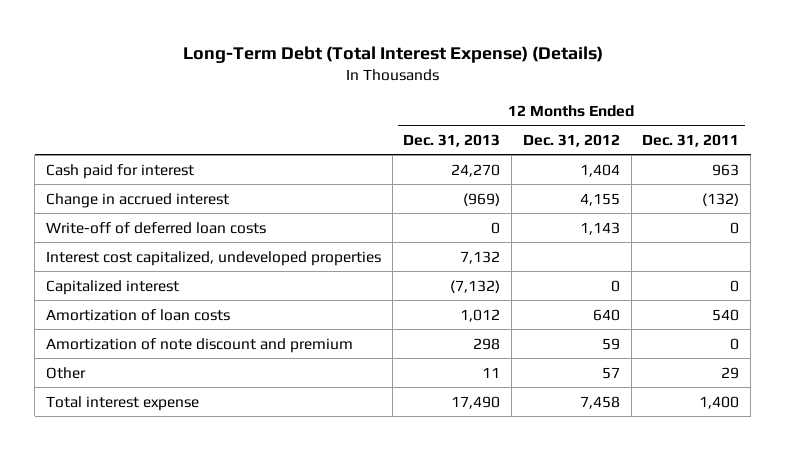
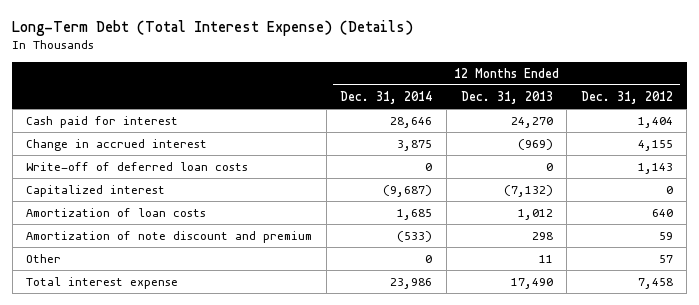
[642,133,740,147] Dec. 31, 2011 -> none
none -> [340,90,433,104] Dec. 31, 2014
[45,250,381,266] Interest cost capitalized, undeveloped properties -> none

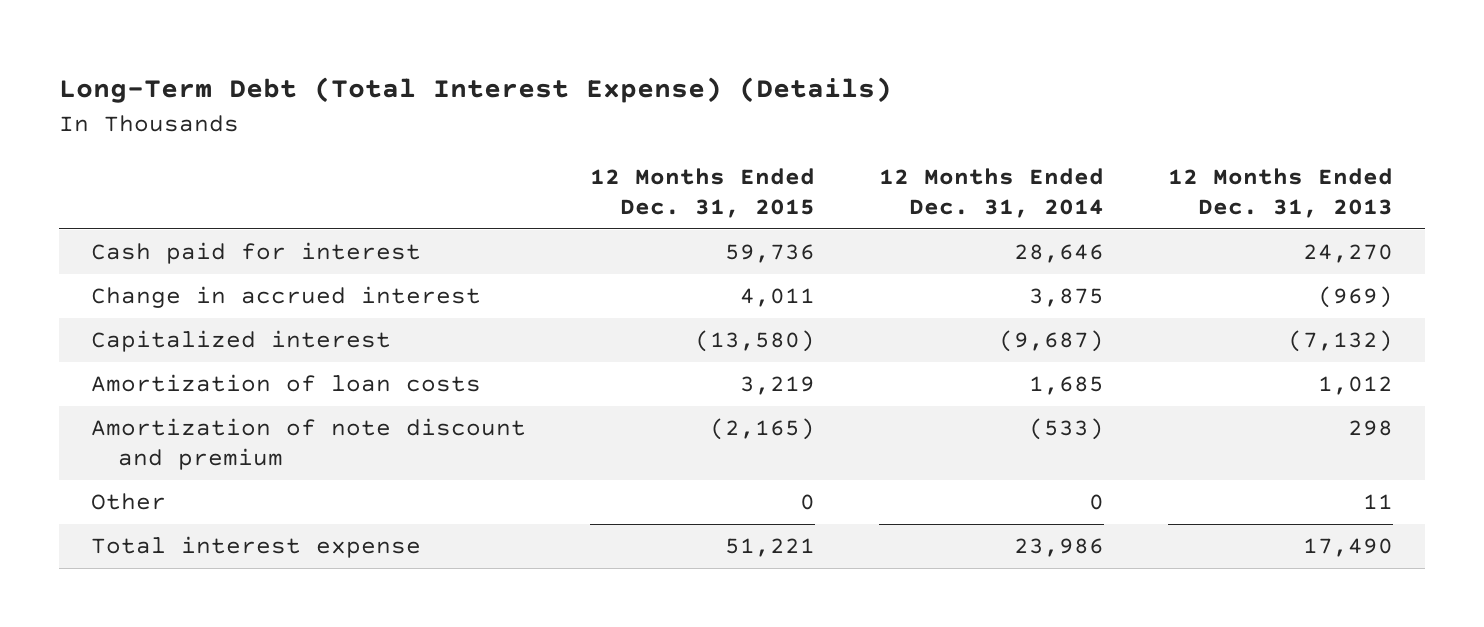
[580,90,673,104] Dec. 31, 2012 -> none
none -> [589,168,815,219] 12 Months Ended Dec. 31, 2015
[26,162,249,172] Write-off of deferred loan costs -> none

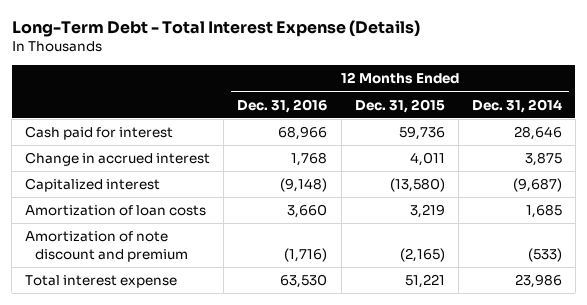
[59,77,893,104] Long-Term Debt (Total Interest Expense) (Details) -> [11,19,420,37] Long-Term Debt - Total Interest Expense (Details)
[1167,168,1393,219] 12 Months Ended Dec. 31, 2013 -> none
none -> [237,98,328,113] Dec. 31, 2016
[91,493,167,511] Other -> none

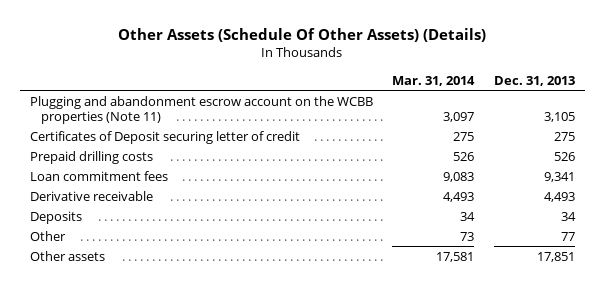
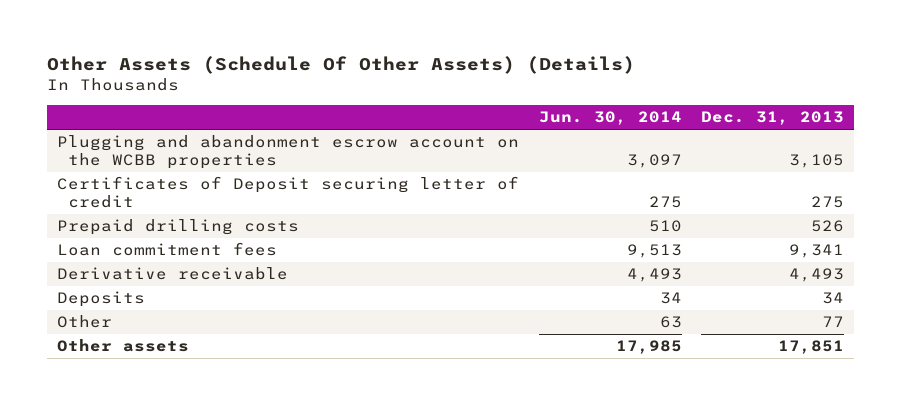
[392,75,476,86] Mar. 31, 2014 -> none
none -> [538,111,682,126] Jun. 30, 2014
[29,95,373,124] Plugging and abandonment escrow account on the WCBB properties (Note 11) -> [56,135,519,170] Plugging and abandonment escrow account on the WCBB properties

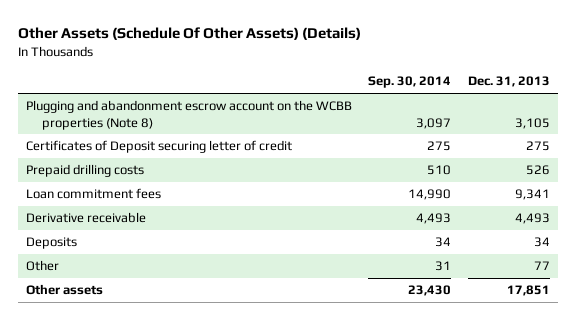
[538,111,682,126] Jun. 30, 2014 -> none
none -> [368,76,452,89] Sep. 30, 2014
[56,135,519,170] Plugging and abandonment escrow account on the WCBB properties -> [25,100,352,130] Plugging and abandonment escrow account on the WCBB properties (Note 8)

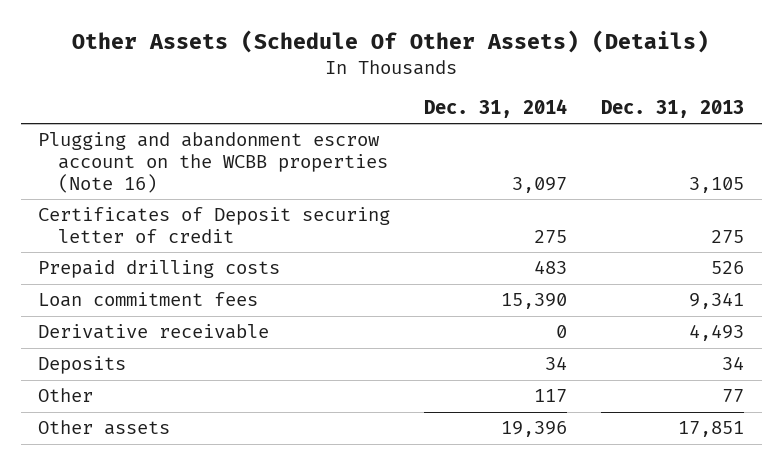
[368,76,452,89] Sep. 30, 2014 -> none
none -> [424,99,568,119] Dec. 31, 2014
[25,100,352,130] Plugging and abandonment escrow account on the WCBB properties (Note 8) -> [37,132,388,193] Plugging and abandonment escrow account on the WCBB properties (Note 16)

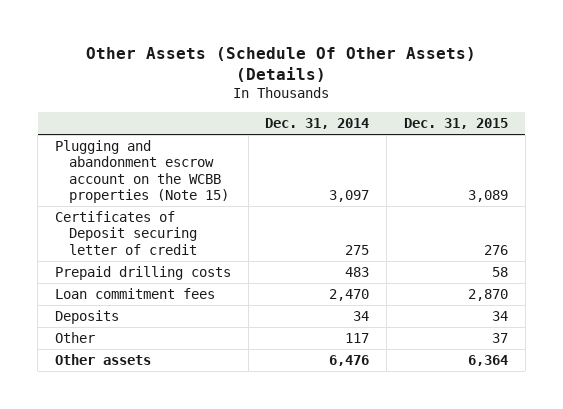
[601,100,745,119] Dec. 31, 2013 -> none
none -> [403,118,508,130] Dec. 31, 2015
[37,132,388,193] Plugging and abandonment escrow account on the WCBB properties (Note 16) -> [54,140,230,203] Plugging and abandonment escrow account on the WCBB properties (Note 15)
[37,324,269,340] Derivative receivable -> none
[501,293,568,310] 15,390 -> [329,289,370,302] 2,470
[501,421,568,438] 19,396 -> [329,355,370,367] 6,476

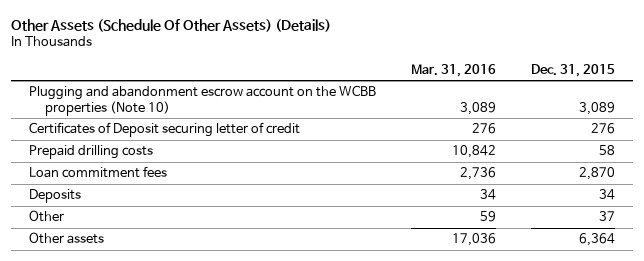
[265,118,370,130] Dec. 31, 2014 -> none
none -> [410,63,496,77] Mar. 31, 2016
[54,140,230,203] Plugging and abandonment escrow account on the WCBB properties (Note 15) -> [28,85,376,116] Plugging and abandonment escrow account on the WCBB properties (Note 10)

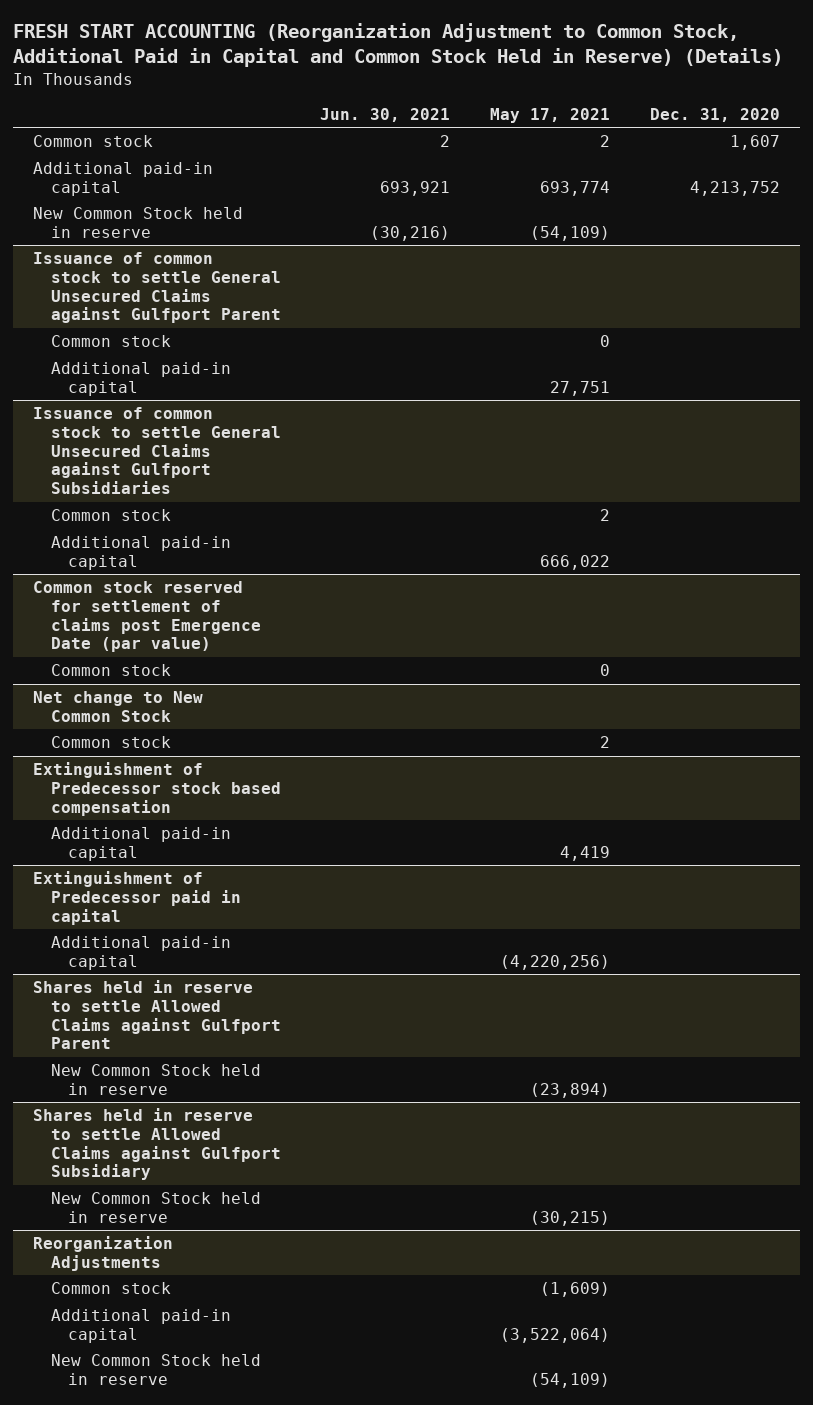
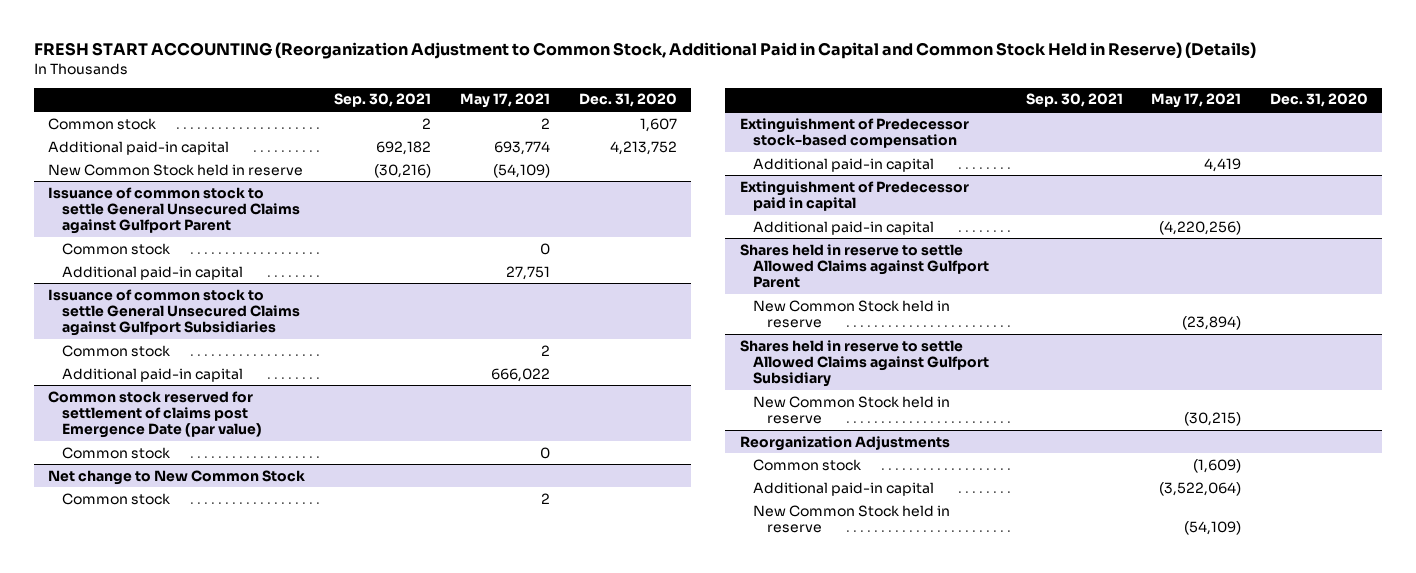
[320,107,451,122] Jun. 30, 2021 -> none
none -> [334,93,432,108] Sep. 30, 2021
[33,762,281,816] Extinguishment of Predecessor stock based compensation -> [739,117,969,148] Extinguishment of Predecessor stock-based compensation

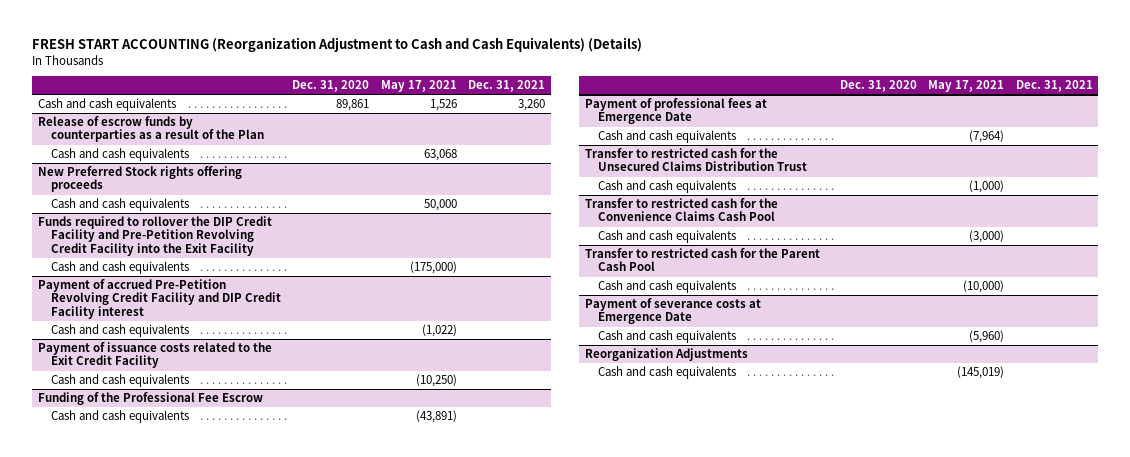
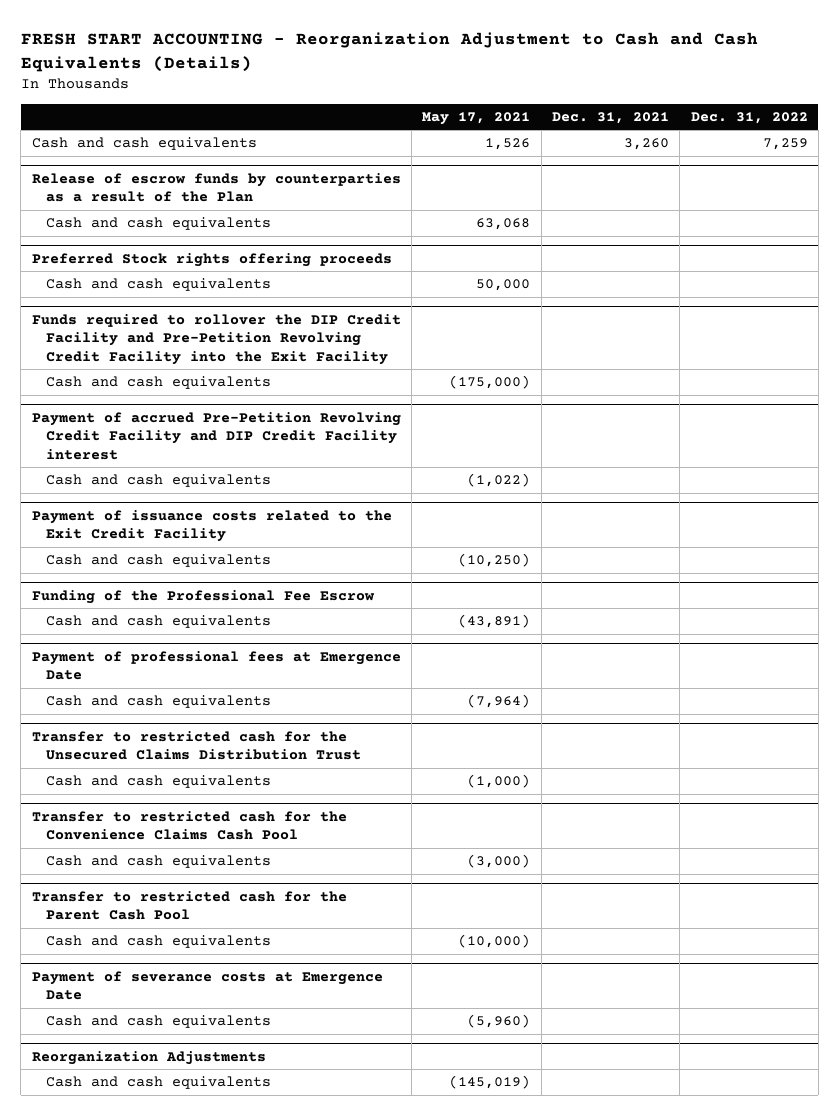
[32,37,643,53] FRESH START ACCOUNTING (Reorganization Adjustment to Cash and Cash Equivalents) (Details) -> [20,32,758,72] FRESH START ACCOUNTING - Reorganization Adjustment to Cash and Cash Equivalents (Details)
[292,80,370,93] Dec. 31, 2020 -> none
none -> [690,111,808,124] Dec. 31, 2022
[37,166,242,193] New Preferred Stock rights offering proceeds -> [31,252,392,267] Preferred Stock rights offering proceeds

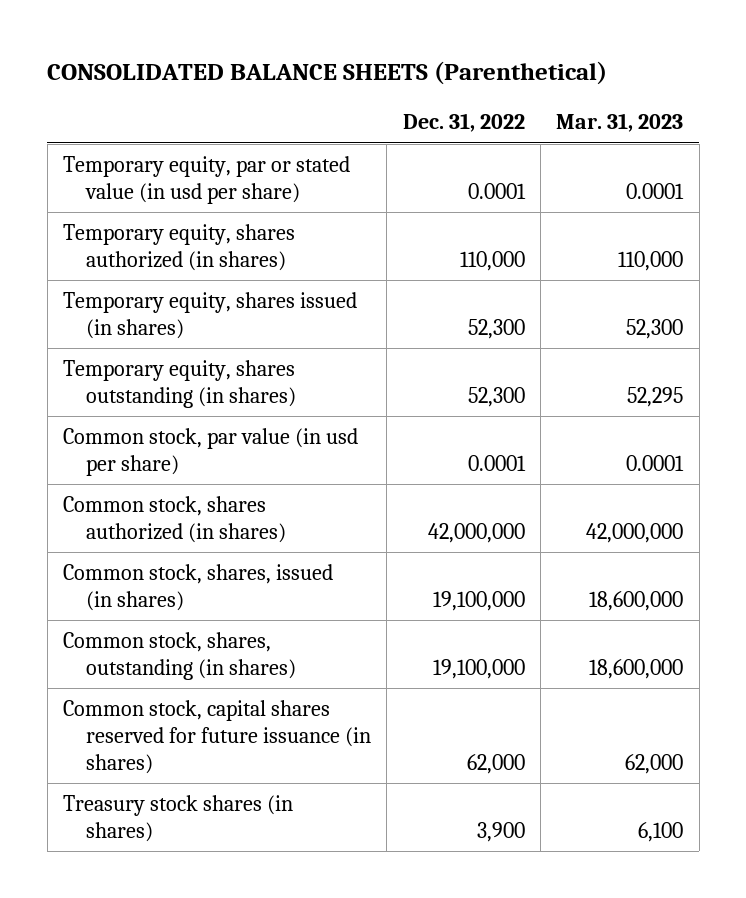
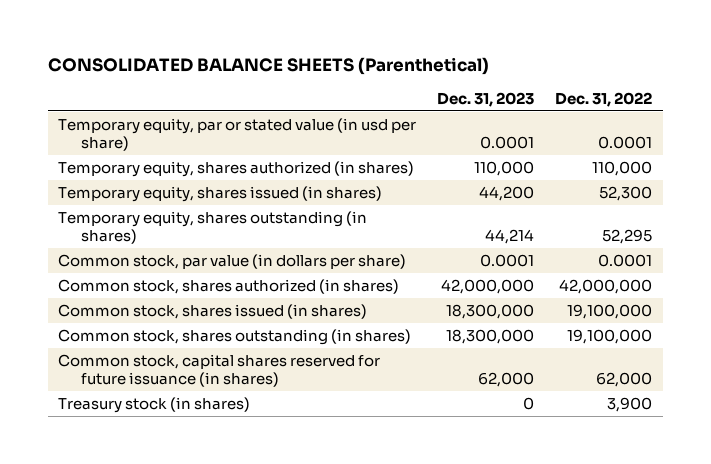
[556,113,684,133] Mar. 31, 2023 -> none
none -> [437,91,535,107] Dec. 31, 2023
[467,386,525,407] 52,300 -> [602,228,653,244] 52,295
[62,427,358,476] Common stock, par value (in usd per share) -> [58,254,407,270] Common stock, par value (in dollars per share)
[62,563,333,611] Common stock, shares, issued (in shares) -> [58,304,368,320] Common stock, shares issued (in shares)
[62,631,296,680] Common stock, shares, outstanding (in shares) -> [58,329,412,346] Common stock, shares outstanding (in shares)
[62,794,293,842] Treasury stock shares (in shares) -> [58,397,251,414] Treasury stock (in shares)

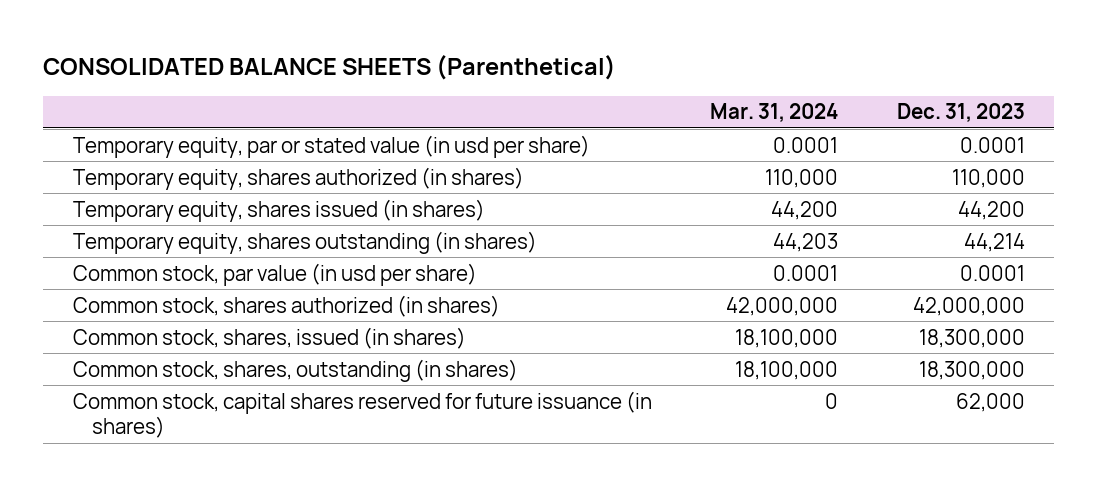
[555,91,653,107] Dec. 31, 2022 -> none
none -> [710,103,839,123] Mar. 31, 2024
[58,254,407,270] Common stock, par value (in dollars per share) -> [72,262,477,286] Common stock, par value (in usd per share)
[58,304,368,320] Common stock, shares issued (in shares) -> [72,326,466,349] Common stock, shares, issued (in shares)
[58,329,412,346] Common stock, shares outstanding (in shares) -> [72,358,518,382] Common stock, shares, outstanding (in shares)
[58,397,251,414] Treasury stock (in shares) -> none

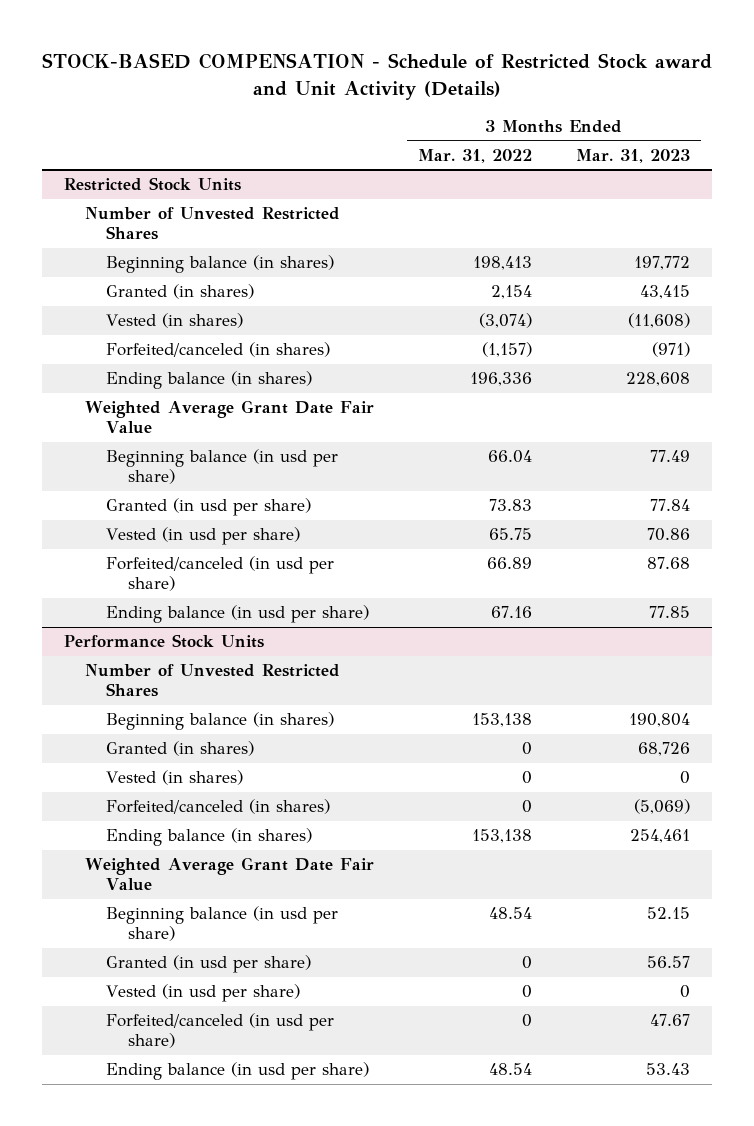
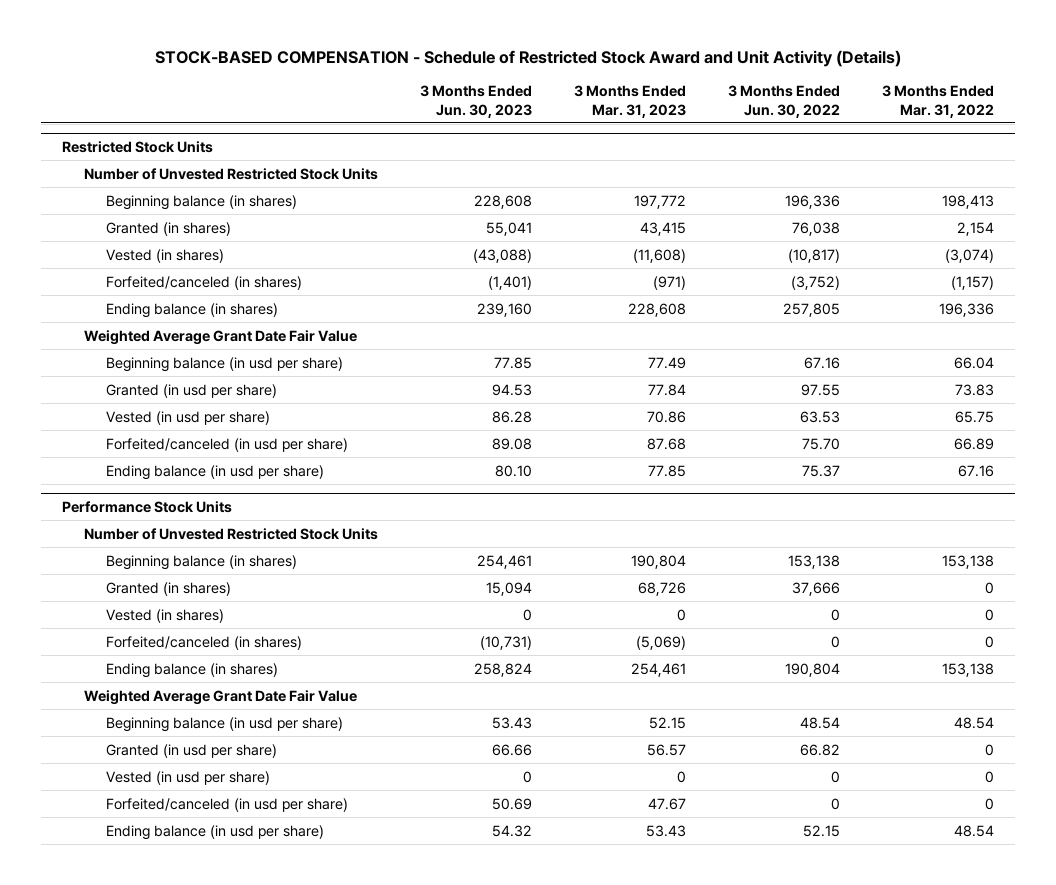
[41,53,712,100] STOCK-BASED COMPENSATION - Schedule of Restricted Stock award and Unit Activity (Details) -> [155,50,902,68] STOCK-BASED COMPENSATION - Schedule of Restricted Stock Award and Unit Activity (Details)
none -> [420,85,533,118] 3 Months Ended Jun. 30, 2023
none -> [728,85,841,118] 3 Months Ended Jun. 30, 2022
[85,207,341,241] Number of Unvested Restricted Shares -> [84,167,379,180] Number of Unvested Restricted Stock Units
[85,664,341,698] Number of Unvested Restricted Shares -> [84,527,379,540] Number of Unvested Restricted Stock Units

